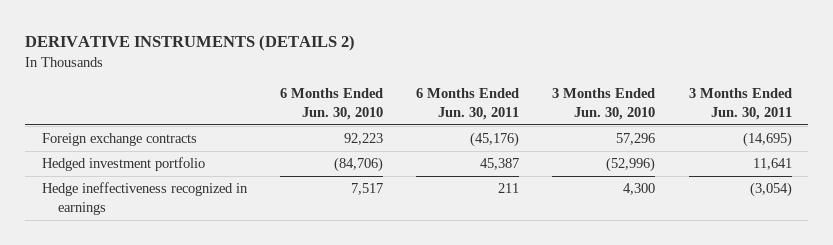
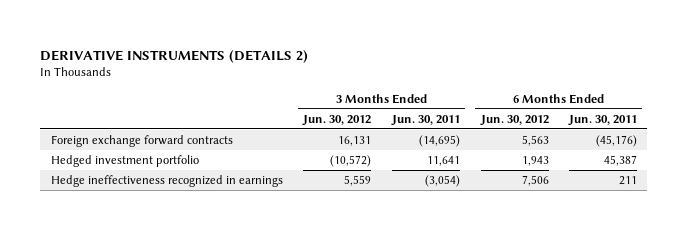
[279,88,383,120] 6 Months Ended Jun. 30, 2010 -> none
[552,88,656,120] 3 Months Ended Jun. 30, 2010 -> none
none -> [302,114,372,126] Jun. 30, 2012
none -> [479,114,549,126] Jun. 30, 2012
[41,133,197,147] Foreign exchange contracts -> [50,135,233,148] Foreign exchange forward contracts

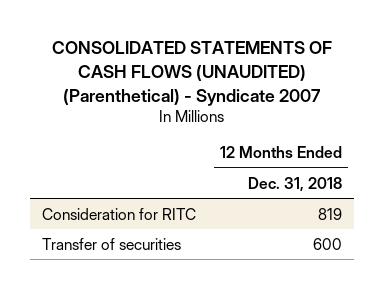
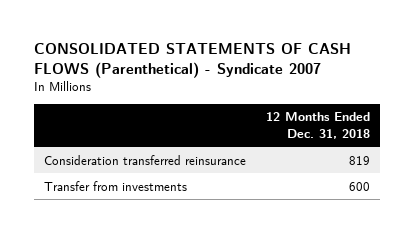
[52,40,333,106] CONSOLIDATED STATEMENTS OF CASH FLOWS (UNAUDITED) (Parenthetical) - Syndicate 2007 -> [33,42,351,78] CONSOLIDATED STATEMENTS OF CASH FLOWS (Parenthetical) - Syndicate 2007
[42,207,197,220] Consideration for RITC -> [43,154,246,165] Consideration transferred reinsurance
[42,237,182,250] Transfer of securities -> [43,180,187,191] Transfer from investments

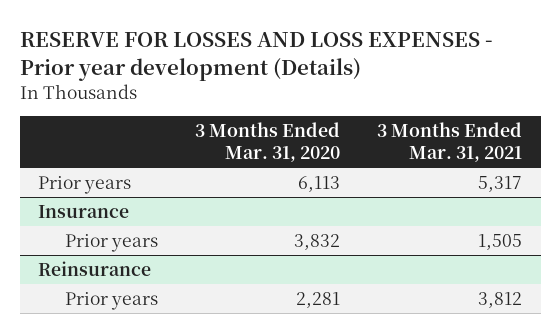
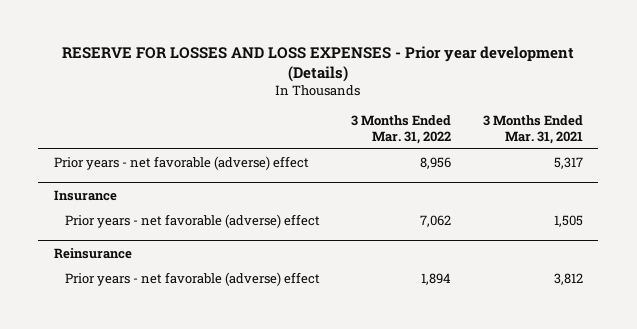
[195,122,341,163] 3 Months Ended Mar. 31, 2020 -> none
none -> [351,115,452,144] 3 Months Ended Mar. 31, 2022
[38,175,132,194] Prior years -> [53,155,309,170] Prior years - net favorable (adverse) effect
[65,233,159,252] Prior years -> [65,213,321,228] Prior years - net favorable (adverse) effect
[65,291,159,310] Prior years -> [65,271,321,286] Prior years - net favorable (adverse) effect

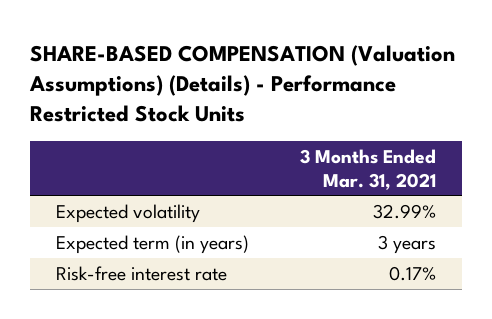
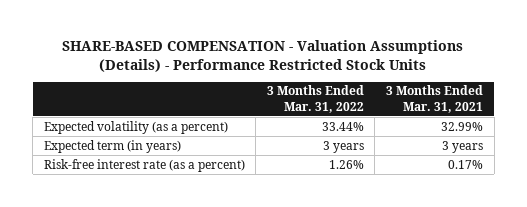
[29,44,456,123] SHARE-BASED COMPENSATION (Valuation Assumptions) (Details) - Performance Restricted Stock Units -> [62,40,464,72] SHARE-BASED COMPENSATION - Valuation Assumptions (Details) - Performance Restricted Stock Units
none -> [266,85,364,113] 3 Months Ended Mar. 31, 2022
[55,203,200,223] Expected volatility -> [43,120,228,134] Expected volatility (as a percent)
[55,265,227,281] Risk-free interest rate -> [43,158,245,172] Risk-free interest rate (as a percent)

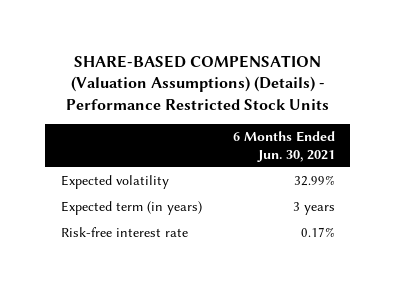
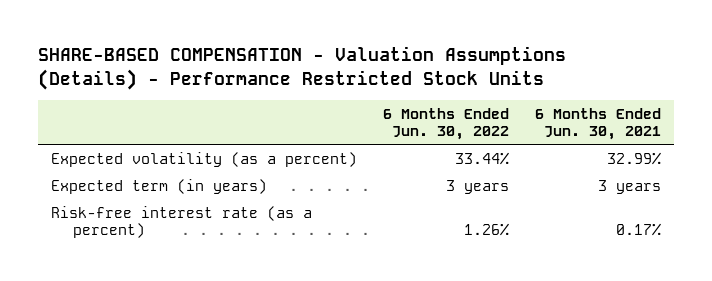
[65,54,329,110] SHARE-BASED COMPENSATION (Valuation Assumptions) (Details) - Performance Restricted Stock Units -> [38,46,567,90] SHARE-BASED COMPENSATION - Valuation Assumptions (Details) - Performance Restricted Stock Units
none -> [383,107,510,141] 6 Months Ended Jun. 30, 2022
[60,175,169,190] Expected volatility -> [51,151,358,167] Expected volatility (as a percent)
[60,227,188,238] Risk-free interest rate -> [51,205,313,239] Risk-free interest rate (as a percent)

